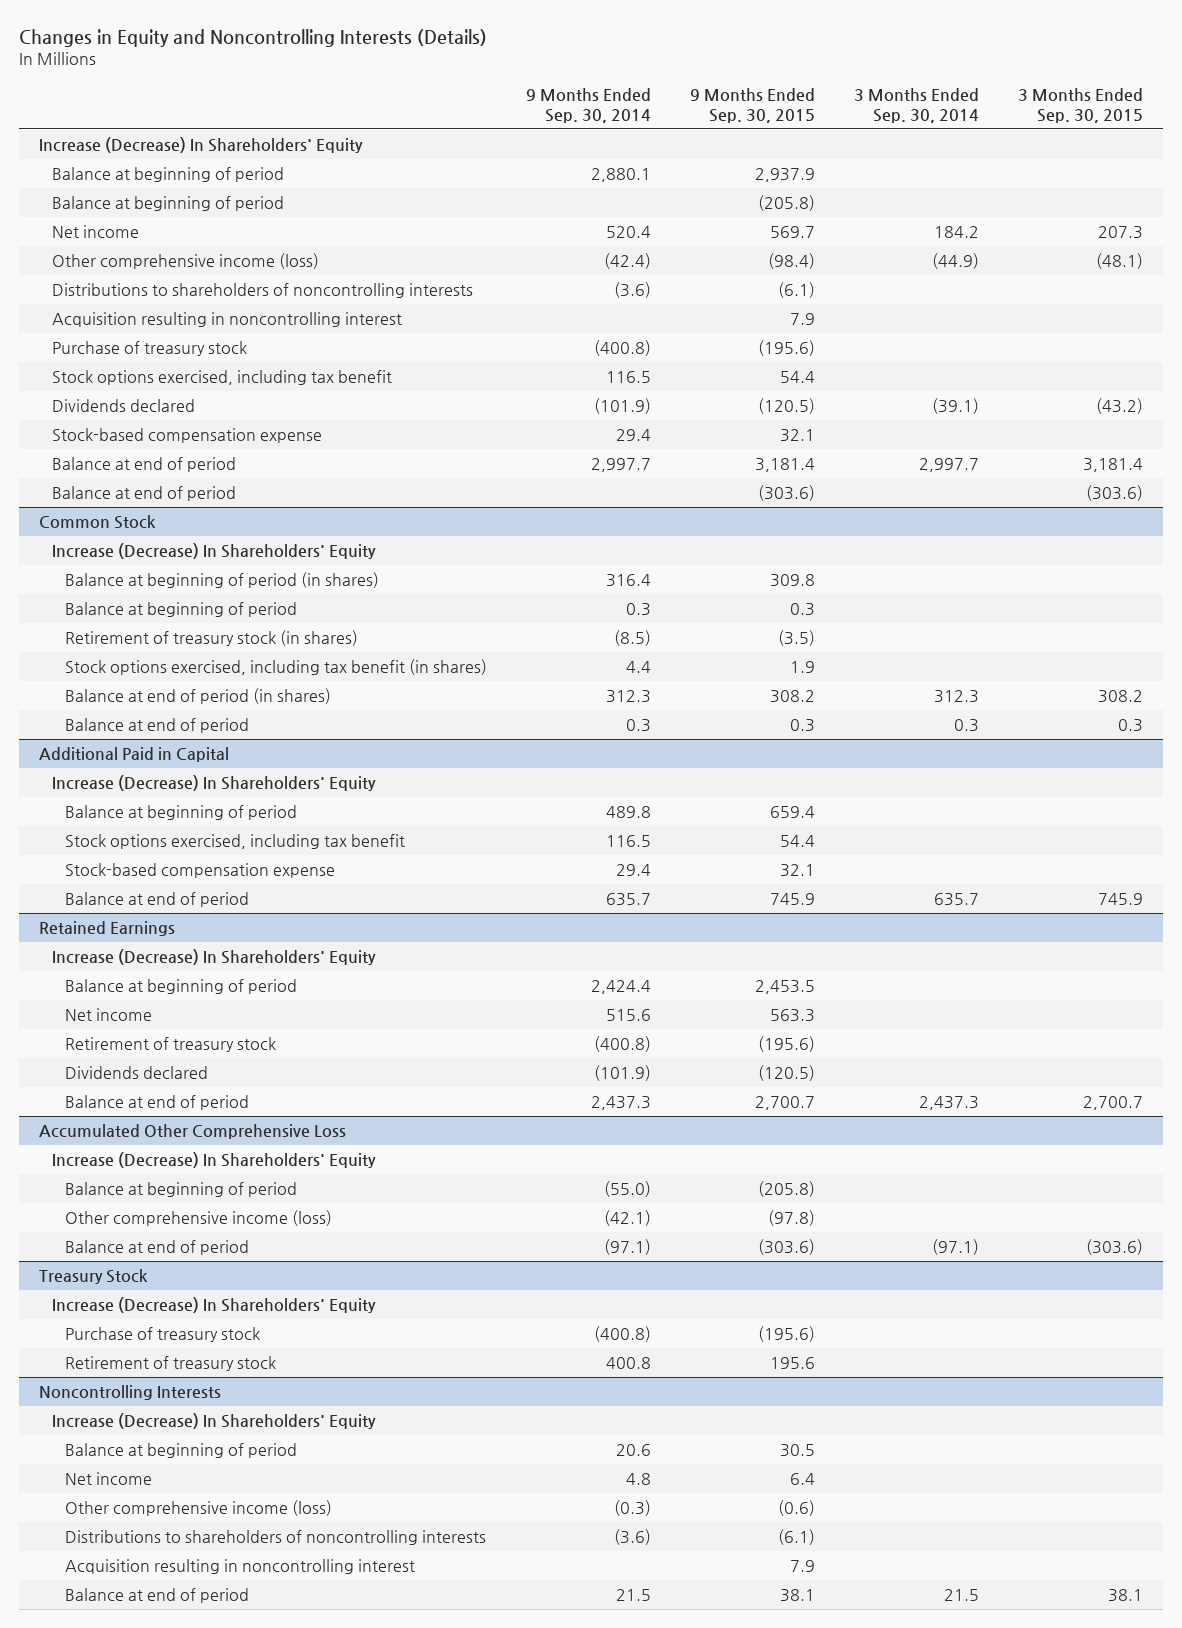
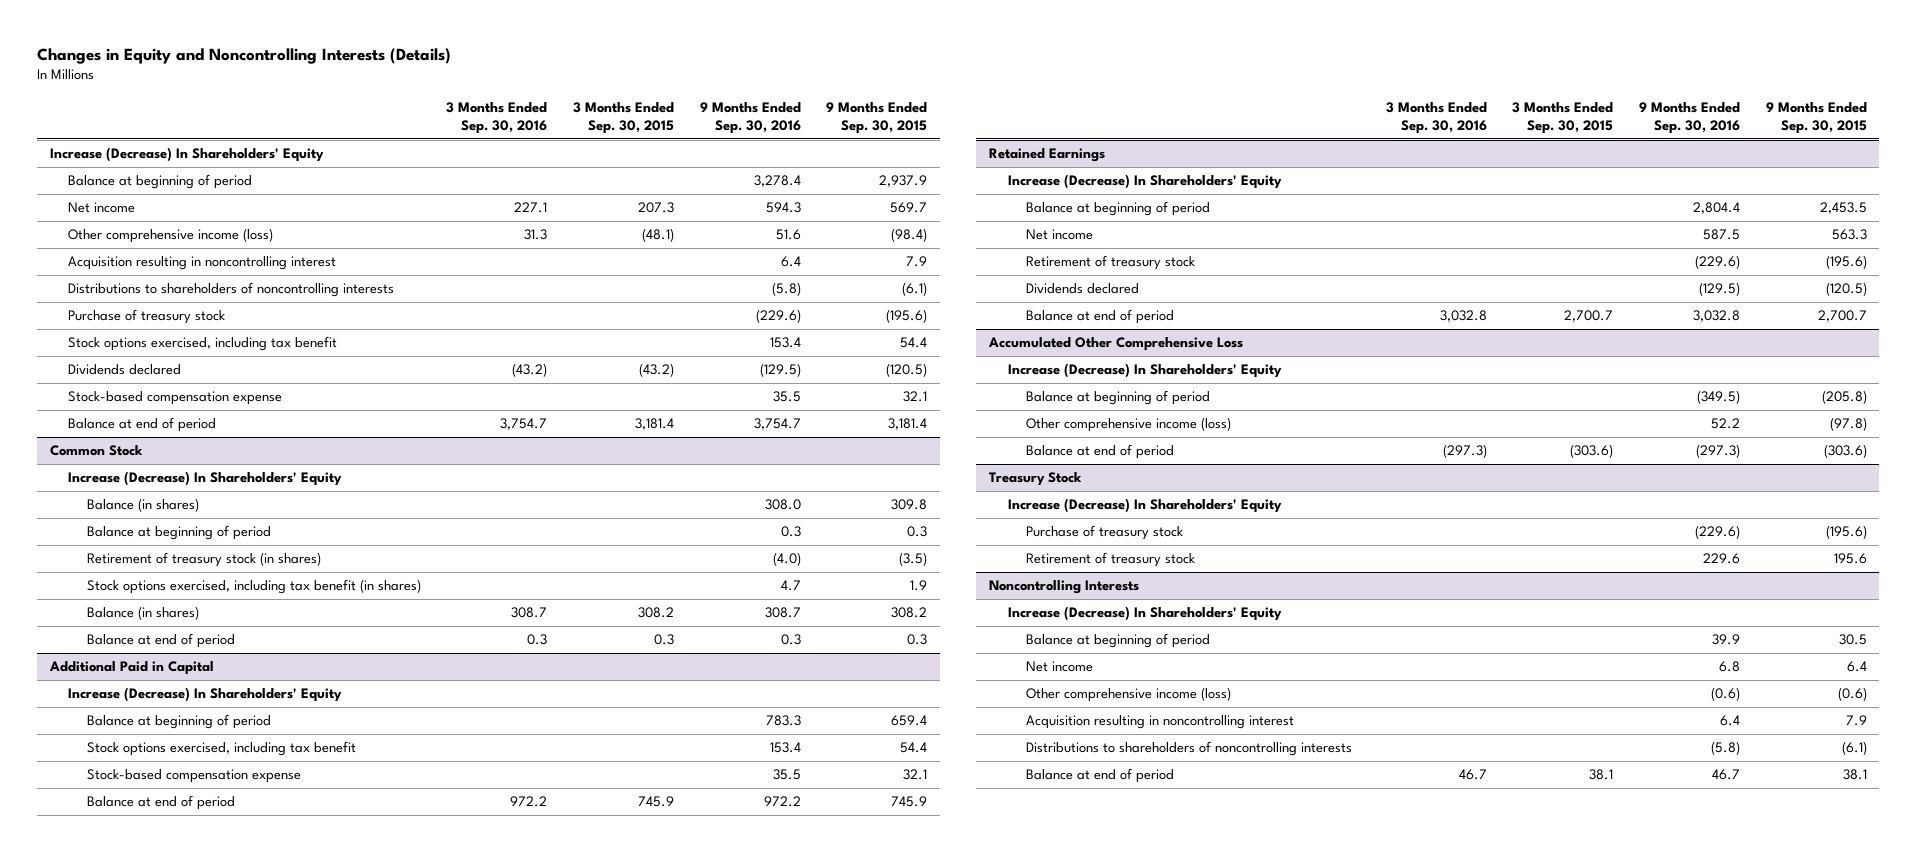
[526,87,652,123] 9 Months Ended Sep. 30, 2014 -> none
[854,87,980,123] 3 Months Ended Sep. 30, 2014 -> none
none -> [446,102,548,135] 3 Months Ended Sep. 30, 2016
none -> [699,102,801,135] 9 Months Ended Sep. 30, 2016
[52,195,285,211] Balance at beginning of period -> none
[52,282,474,298] Distributions to shareholders of noncontrolling interests -> [68,282,395,298] Distributions to shareholders of noncontrolling interests
[52,485,237,501] Balance at end of period -> none
[65,571,380,588] Balance at beginning of period (in shares) -> [86,498,199,513] Balance (in shares)
[65,687,332,704] Balance at end of period (in shares) -> [86,606,199,621] Balance (in shares)
[65,1529,487,1545] Distributions to shareholders of noncontrolling interests -> [1026,741,1353,757] Distributions to shareholders of noncontrolling interests

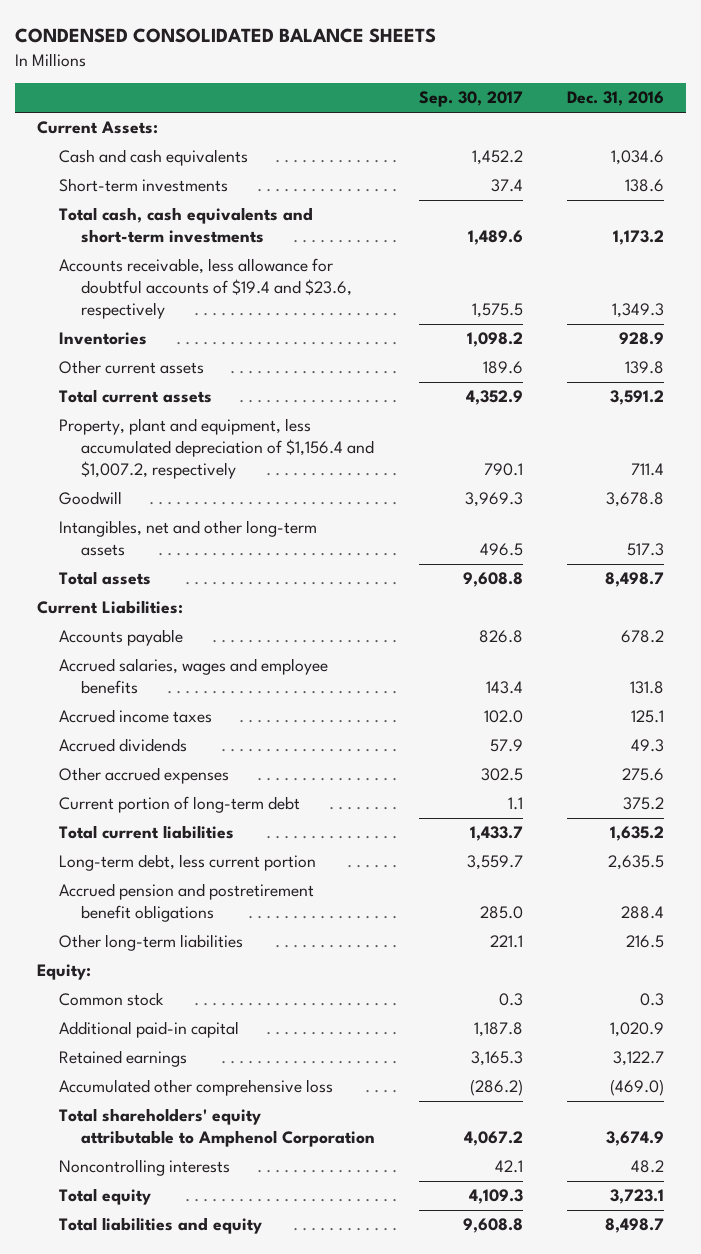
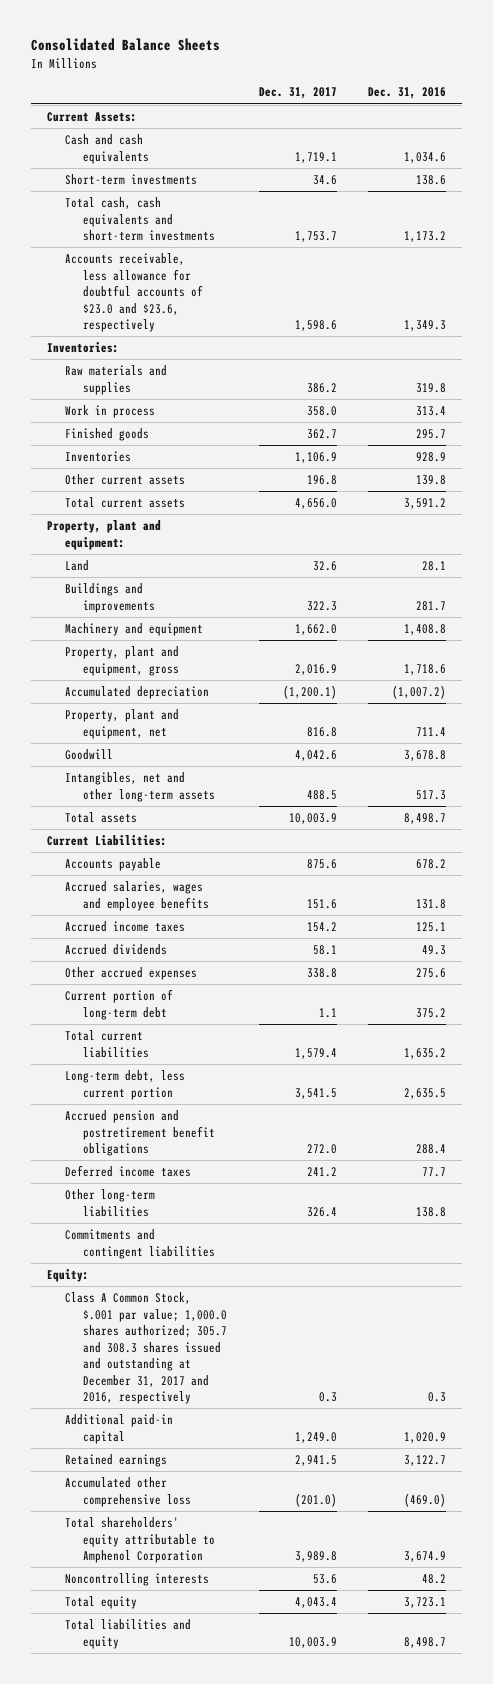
[14,27,436,43] CONDENSED CONSOLIDATED BALANCE SHEETS -> [30,38,220,52] Consolidated Balance Sheets
[419,91,524,108] Sep. 30, 2017 -> none
none -> [258,87,337,100] Dec. 31, 2017
[59,258,353,320] Accounts receivable, less allowance for doubtful accounts of $19.4 and $23.6, respectively -> [64,253,204,333] Accounts receivable, less allowance for doubtful accounts of $23.0 and $23.6, respectively
none -> [46,342,119,354] Inventories:
none -> [64,365,167,395] Raw materials and supplies
none -> [64,405,155,419] Work in process
none -> [64,428,149,442] Finished goods
none -> [46,520,161,550] Property, plant and equipment:
none -> [64,560,89,572] Land
none -> [64,583,156,613] Buildings and improvements
none -> [64,623,203,637] Machinery and equipment
none -> [64,646,180,676] Property, plant and equipment, gross
none -> [64,686,209,700] Accumulated depreciation
[59,418,375,480] Property, plant and equipment, less accumulated depreciation of $1,156.4 and $1,007.2, respectively -> [64,709,179,739] Property, plant and equipment, net
none -> [64,1165,191,1178] Deferred income taxes
[626,935,665,949] 216.5 -> [416,1206,447,1217] 138.8
none -> [64,1229,216,1259] Commitments and contingent liabilities
[59,992,165,1007] Common stock -> [64,1292,228,1405] Class A Common Stock, $.001 par value; 1,000.0 shares authorized; 305.7 and 308.3 shares issued and outstanding at December 31, 2017 and 2016, respectively

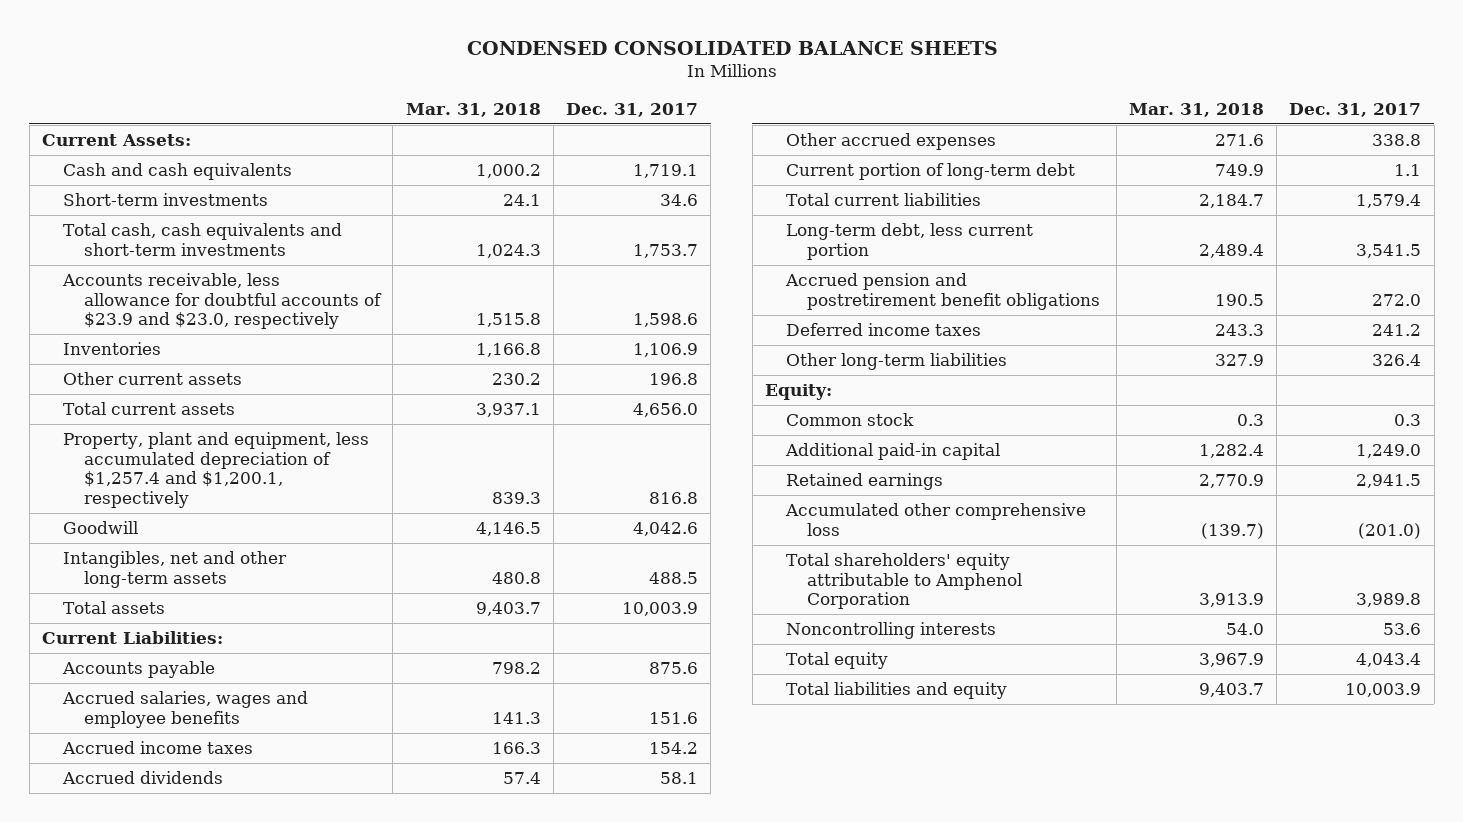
[30,38,220,52] Consolidated Balance Sheets -> [466,40,998,55] CONDENSED CONSOLIDATED BALANCE SHEETS
[368,87,447,100] Dec. 31, 2016 -> none
none -> [405,102,541,117] Mar. 31, 2018
[46,342,119,354] Inventories: -> none
[64,365,167,395] Raw materials and supplies -> none
[64,405,155,419] Work in process -> none
[64,428,149,442] Finished goods -> none
[64,253,204,333] Accounts receivable, less allowance for doubtful accounts of $23.0 and $23.6, respectively -> [62,273,383,330] Accounts receivable, less allowance for doubtful accounts of $23.9 and $23.0, respectively
[46,520,161,550] Property, plant and equipment: -> none
[64,560,89,572] Land -> none
[64,583,156,613] Buildings and improvements -> none
[64,623,203,637] Machinery and equipment -> none
[64,646,180,676] Property, plant and equipment, gross -> none
[64,686,209,700] Accumulated depreciation -> none
[64,709,179,739] Property, plant and equipment, net -> [63,432,370,508] Property, plant and equipment, less accumulated depreciation of $1,257.4 and $1,200.1, respectively
[64,1229,216,1259] Commitments and contingent liabilities -> none
[64,1292,228,1405] Class A Common Stock, $.001 par value; 1,000.0 shares authorized; 305.7 and 308.3 shares issued and outstanding at December 31, 2017 and 2016, respectively -> [786,413,915,427] Common stock

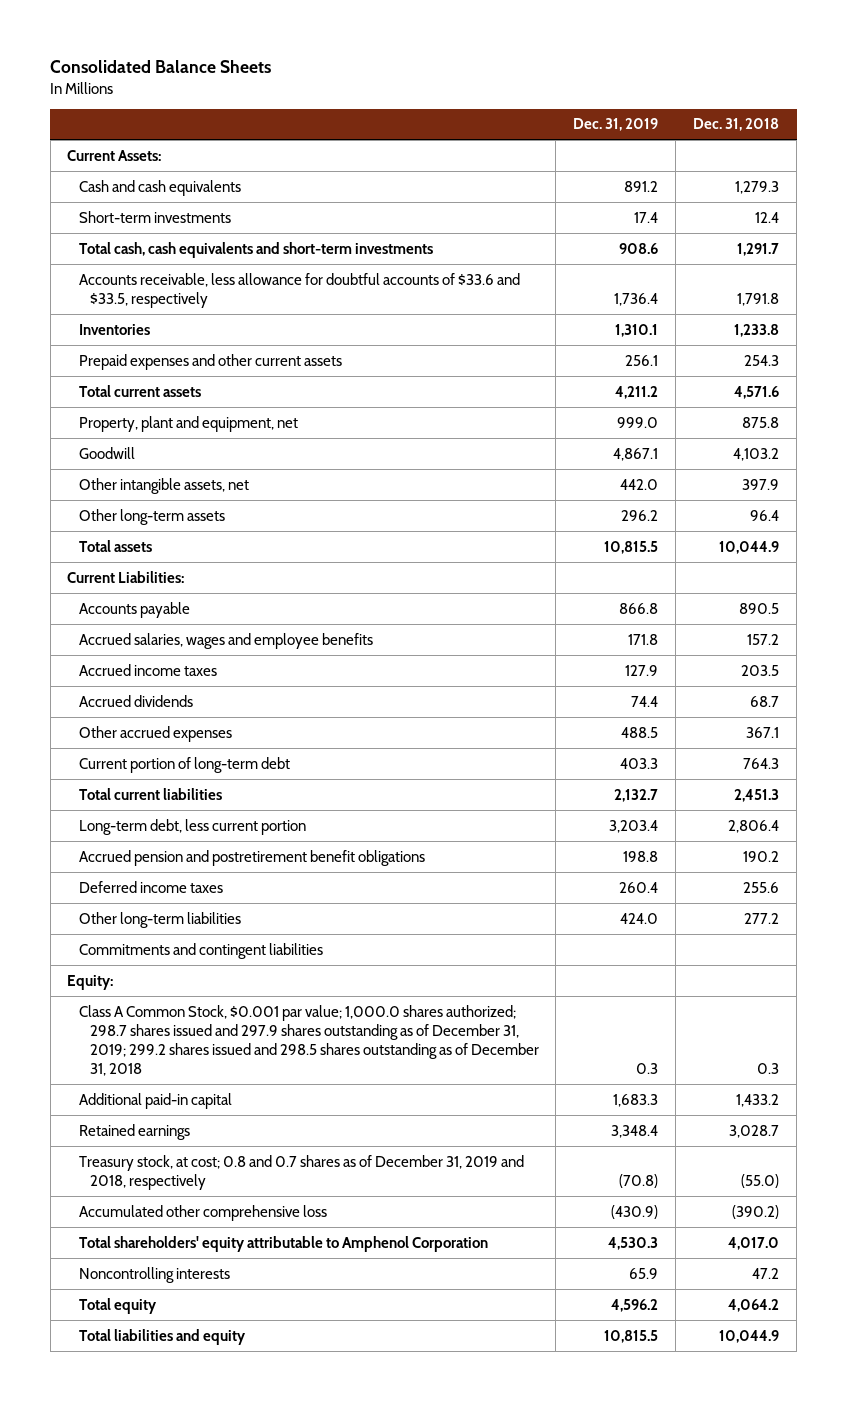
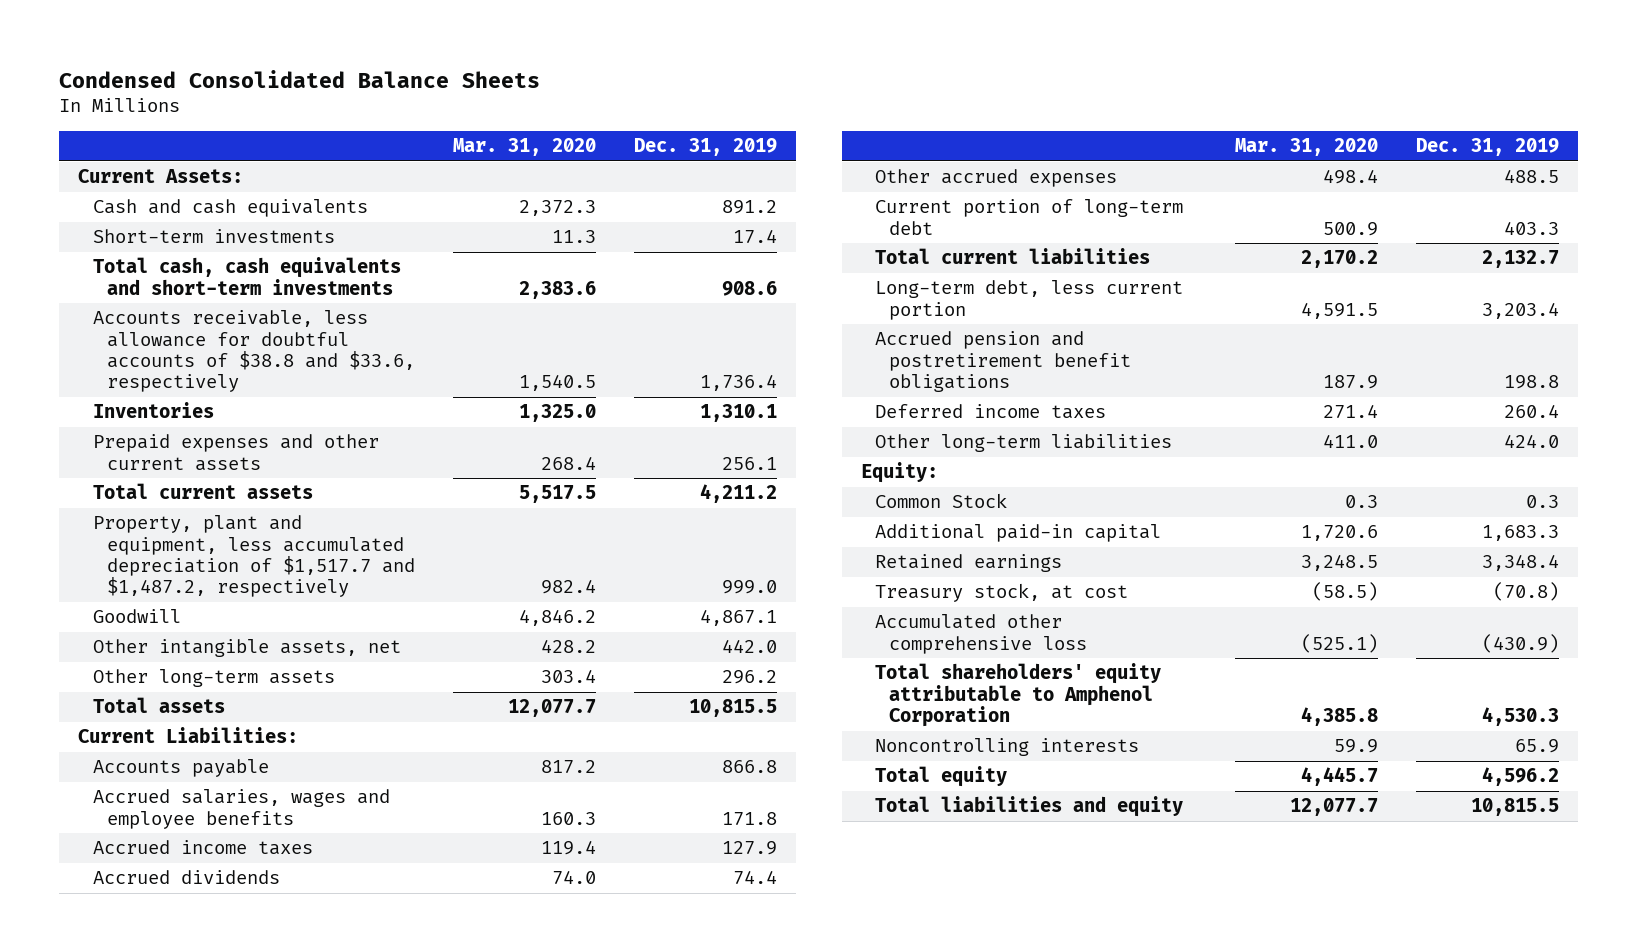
[50,60,272,74] Consolidated Balance Sheets -> [59,69,541,88] Condensed Consolidated Balance Sheets
[693,118,780,132] Dec. 31, 2018 -> none
none -> [452,138,596,157] Mar. 31, 2020
[78,272,520,308] Accounts receivable, less allowance for doubtful accounts of $33.6 and $33.5, respectively -> [92,310,415,393] Accounts receivable, less allowance for doubtful accounts of $38.8 and $33.6, respectively
[78,415,298,432] Property, plant and equipment, net -> [92,515,415,598] Property, plant and equipment, less accumulated depreciation of $1,517.7 and $1,487.2, respectively
[78,942,323,959] Commitments and contingent liabilities -> none
[78,1004,539,1076] Class A Common Stock, $0.001 par value; 1,000.0 shares authorized; 298.7 shares issued and 297.9 shares outstanding as of December 31, 2019; 299.2 shares issued and 298.5 shares outstanding as of December 31, 2018 -> [874,493,1007,509] Common Stock
[78,1154,524,1190] Treasury stock, at cost; 0.8 and 0.7 shares as of December 31, 2019 and 2018, respectively -> [874,583,1128,603] Treasury stock, at cost

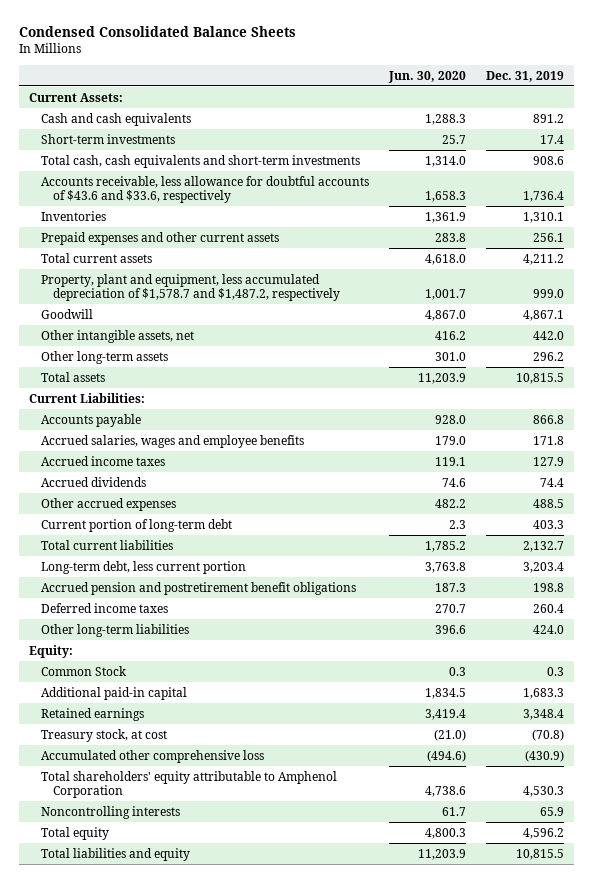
[452,138,596,157] Mar. 31, 2020 -> none
none -> [387,70,466,83] Jun. 30, 2020
[92,310,415,393] Accounts receivable, less allowance for doubtful accounts of $38.8 and $33.6, respectively -> [40,175,369,203] Accounts receivable, less allowance for doubtful accounts of $43.6 and $33.6, respectively
[92,515,415,598] Property, plant and equipment, less accumulated depreciation of $1,517.7 and $1,487.2, respectively -> [40,273,340,301] Property, plant and equipment, less accumulated depreciation of $1,578.7 and $1,487.2, respectively

